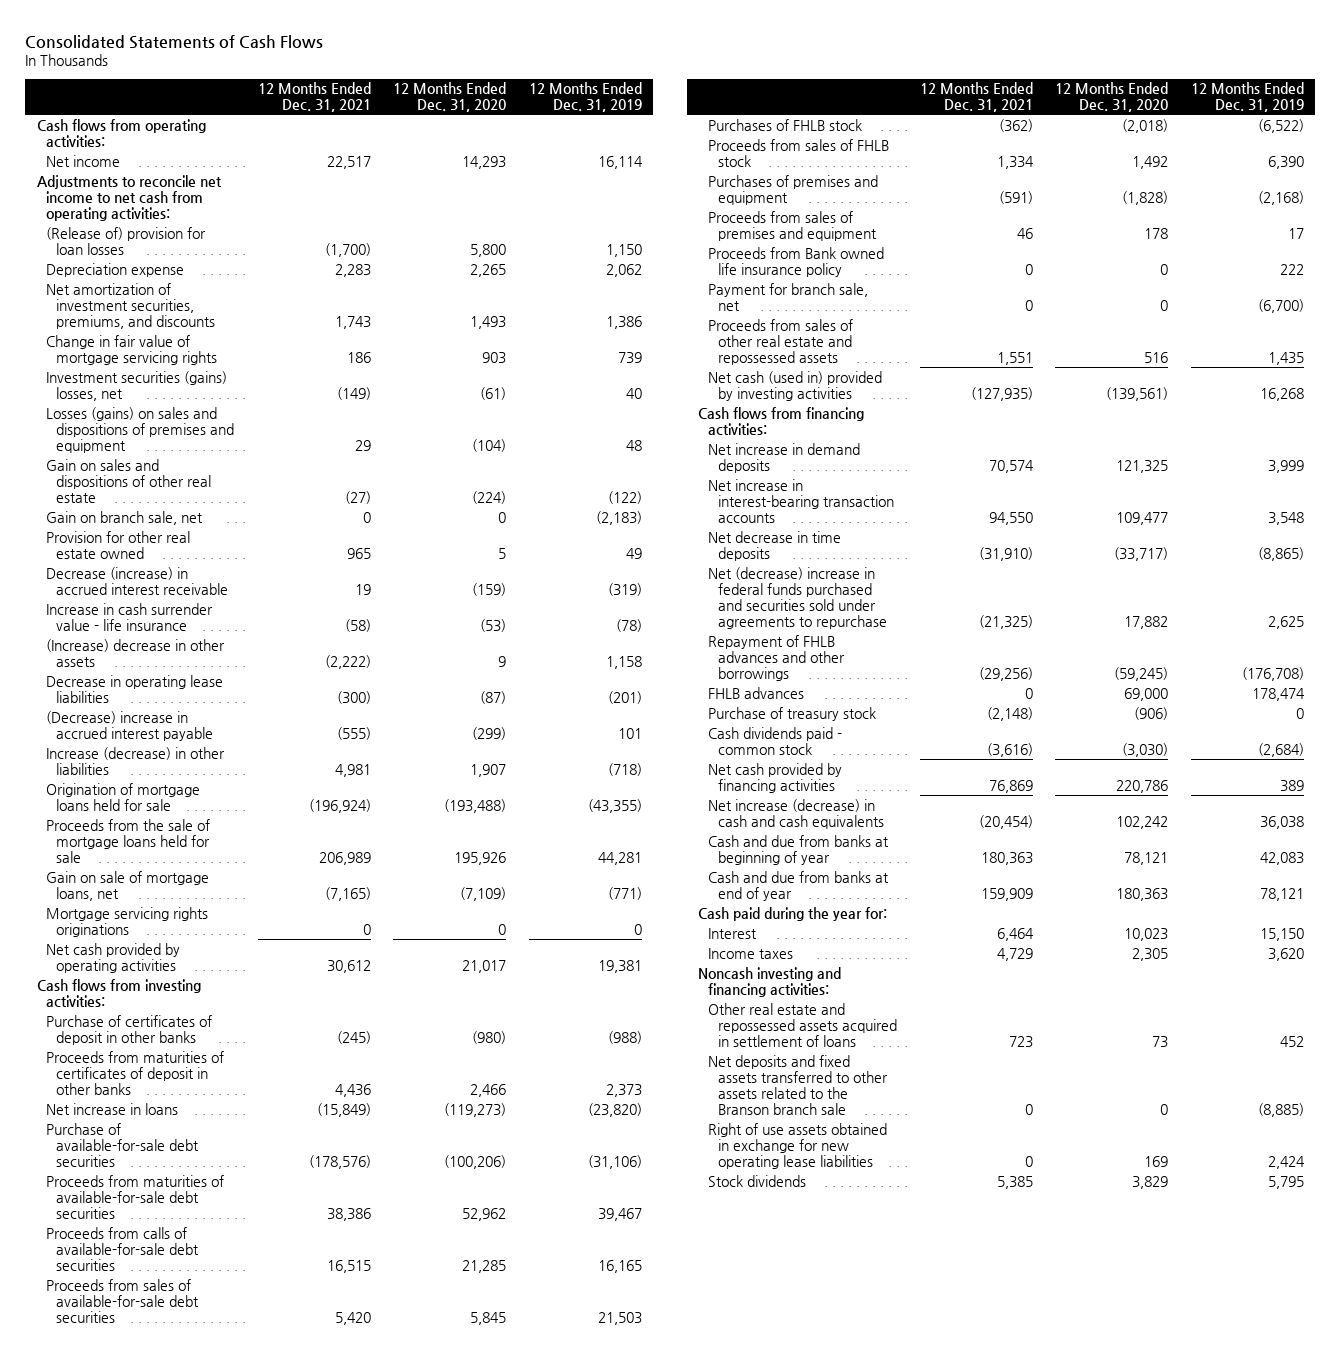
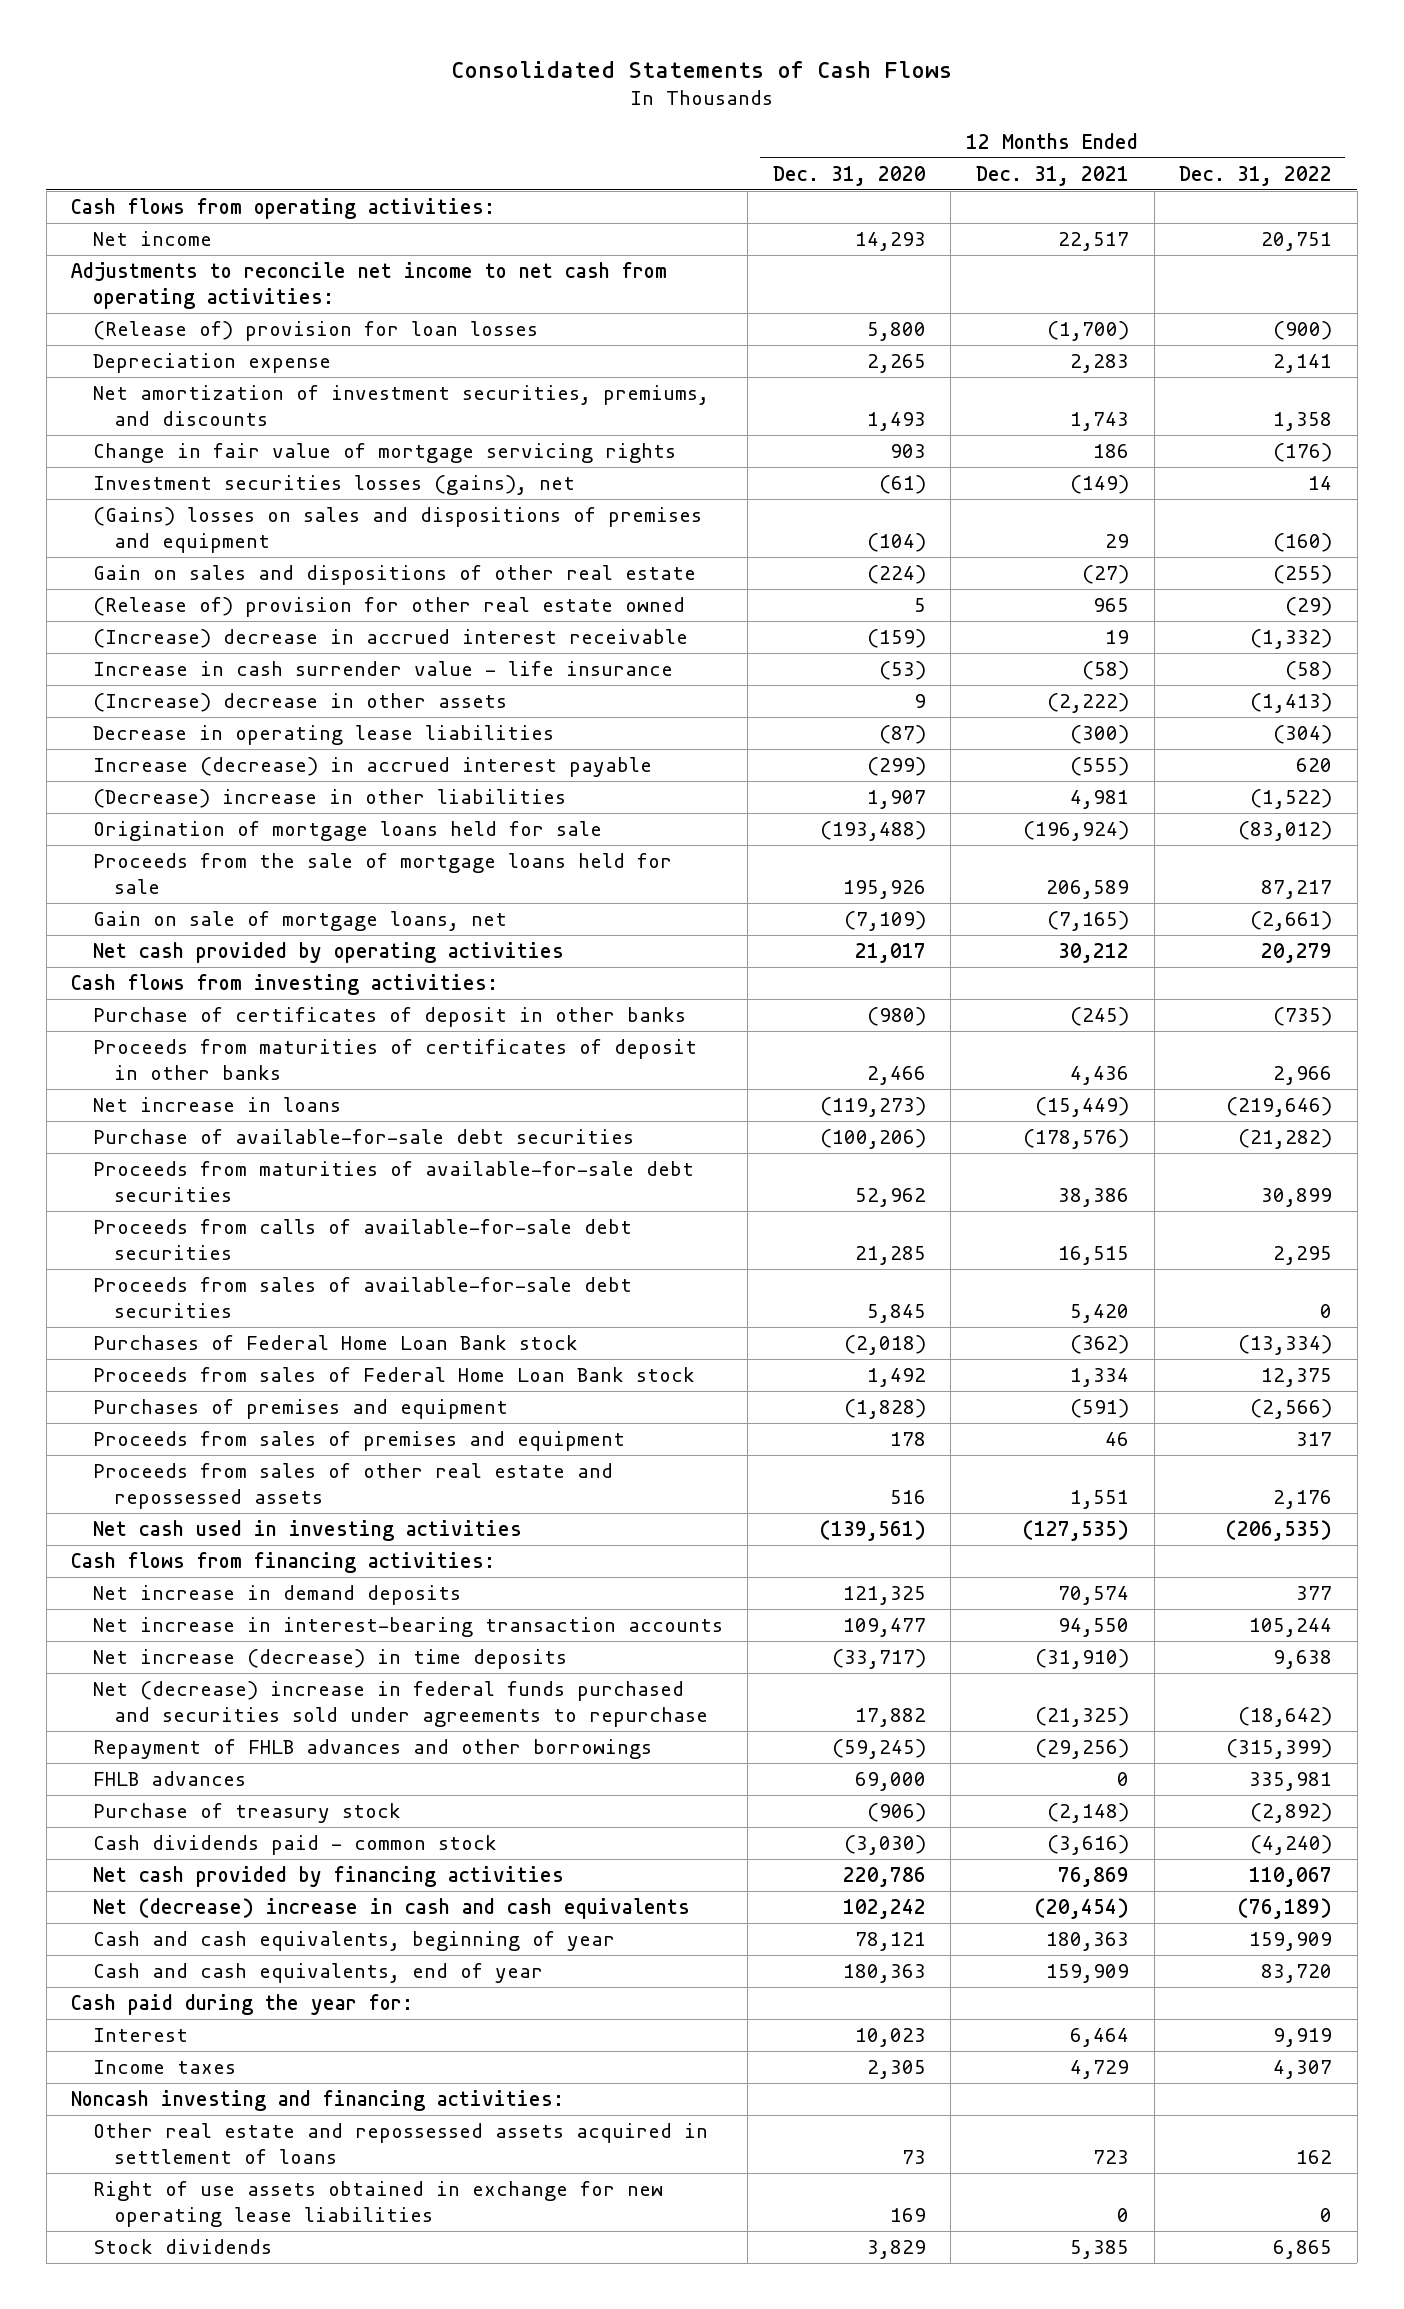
[528,82,642,113] 12 Months Ended Dec. 31, 2019 -> none
none -> [1179,165,1333,186] Dec. 31, 2022
[46,370,228,401] Investment securities (gains) losses, net -> [92,474,575,495] Investment securities losses (gains), net
[46,406,235,453] Losses (gains) on sales and dispositions of premises and equipment -> [92,506,702,554] (Gains) losses on sales and dispositions of premises and equipment
[46,510,204,525] Gain on branch sale, net -> none
[46,530,191,559] Provision for other real estate owned -> [92,596,685,617] (Release of) provision for other real estate owned
[46,566,229,595] Decrease (increase) in accrued interest receivable -> [92,628,688,648] (Increase) decrease in accrued interest receivable
[46,710,214,741] (Decrease) increase in accrued interest payable -> [92,756,652,777] Increase (decrease) in accrued interest payable
[46,746,226,775] Increase (decrease) in other liabilities -> [92,788,566,808] (Decrease) increase in other liabilities
[318,851,371,865] 206,989 -> [1045,880,1129,900] 206,589
[46,906,209,937] Mortgage servicing rights originations -> none
[326,959,371,973] 30,612 -> [1057,942,1129,963] 30,212
[316,1102,371,1117] (15,849) -> [1034,1096,1129,1117] (15,449)
[708,118,863,131] Purchases of FHLB stock -> [92,1334,578,1350] Purchases of Federal Home Loan Bank stock
[708,138,890,167] Proceeds from sales of FHLB stock -> [92,1366,695,1382] Proceeds from sales of Federal Home Loan Bank stock
[708,246,885,277] Proceeds from Bank owned life insurance policy -> none
[708,282,869,311] Payment for branch sale, net -> none
[708,370,883,401] Net cash (used in) provided by investing activities -> [92,1519,522,1541] Net cash used in investing activities
[970,386,1033,401] (127,935) -> [1022,1519,1129,1541] (127,535)
[708,530,842,561] Net decrease in time deposits -> [92,1648,567,1669] Net increase (decrease) in time deposits
[708,798,885,829] Net increase (decrease) in cash and cash equivalents -> [92,1897,690,1919] Net (decrease) increase in cash and cash equivalents
[708,834,890,865] Cash and due from banks at beginning of year -> [92,1930,615,1951] Cash and cash equivalents, beginning of year
[708,870,890,901] Cash and due from banks at end of year -> [92,1962,543,1983] Cash and cash equivalents, end of year
[708,1054,889,1115] Net deposits and fixed assets transferred to other assets related to the Branson branch sale -> none

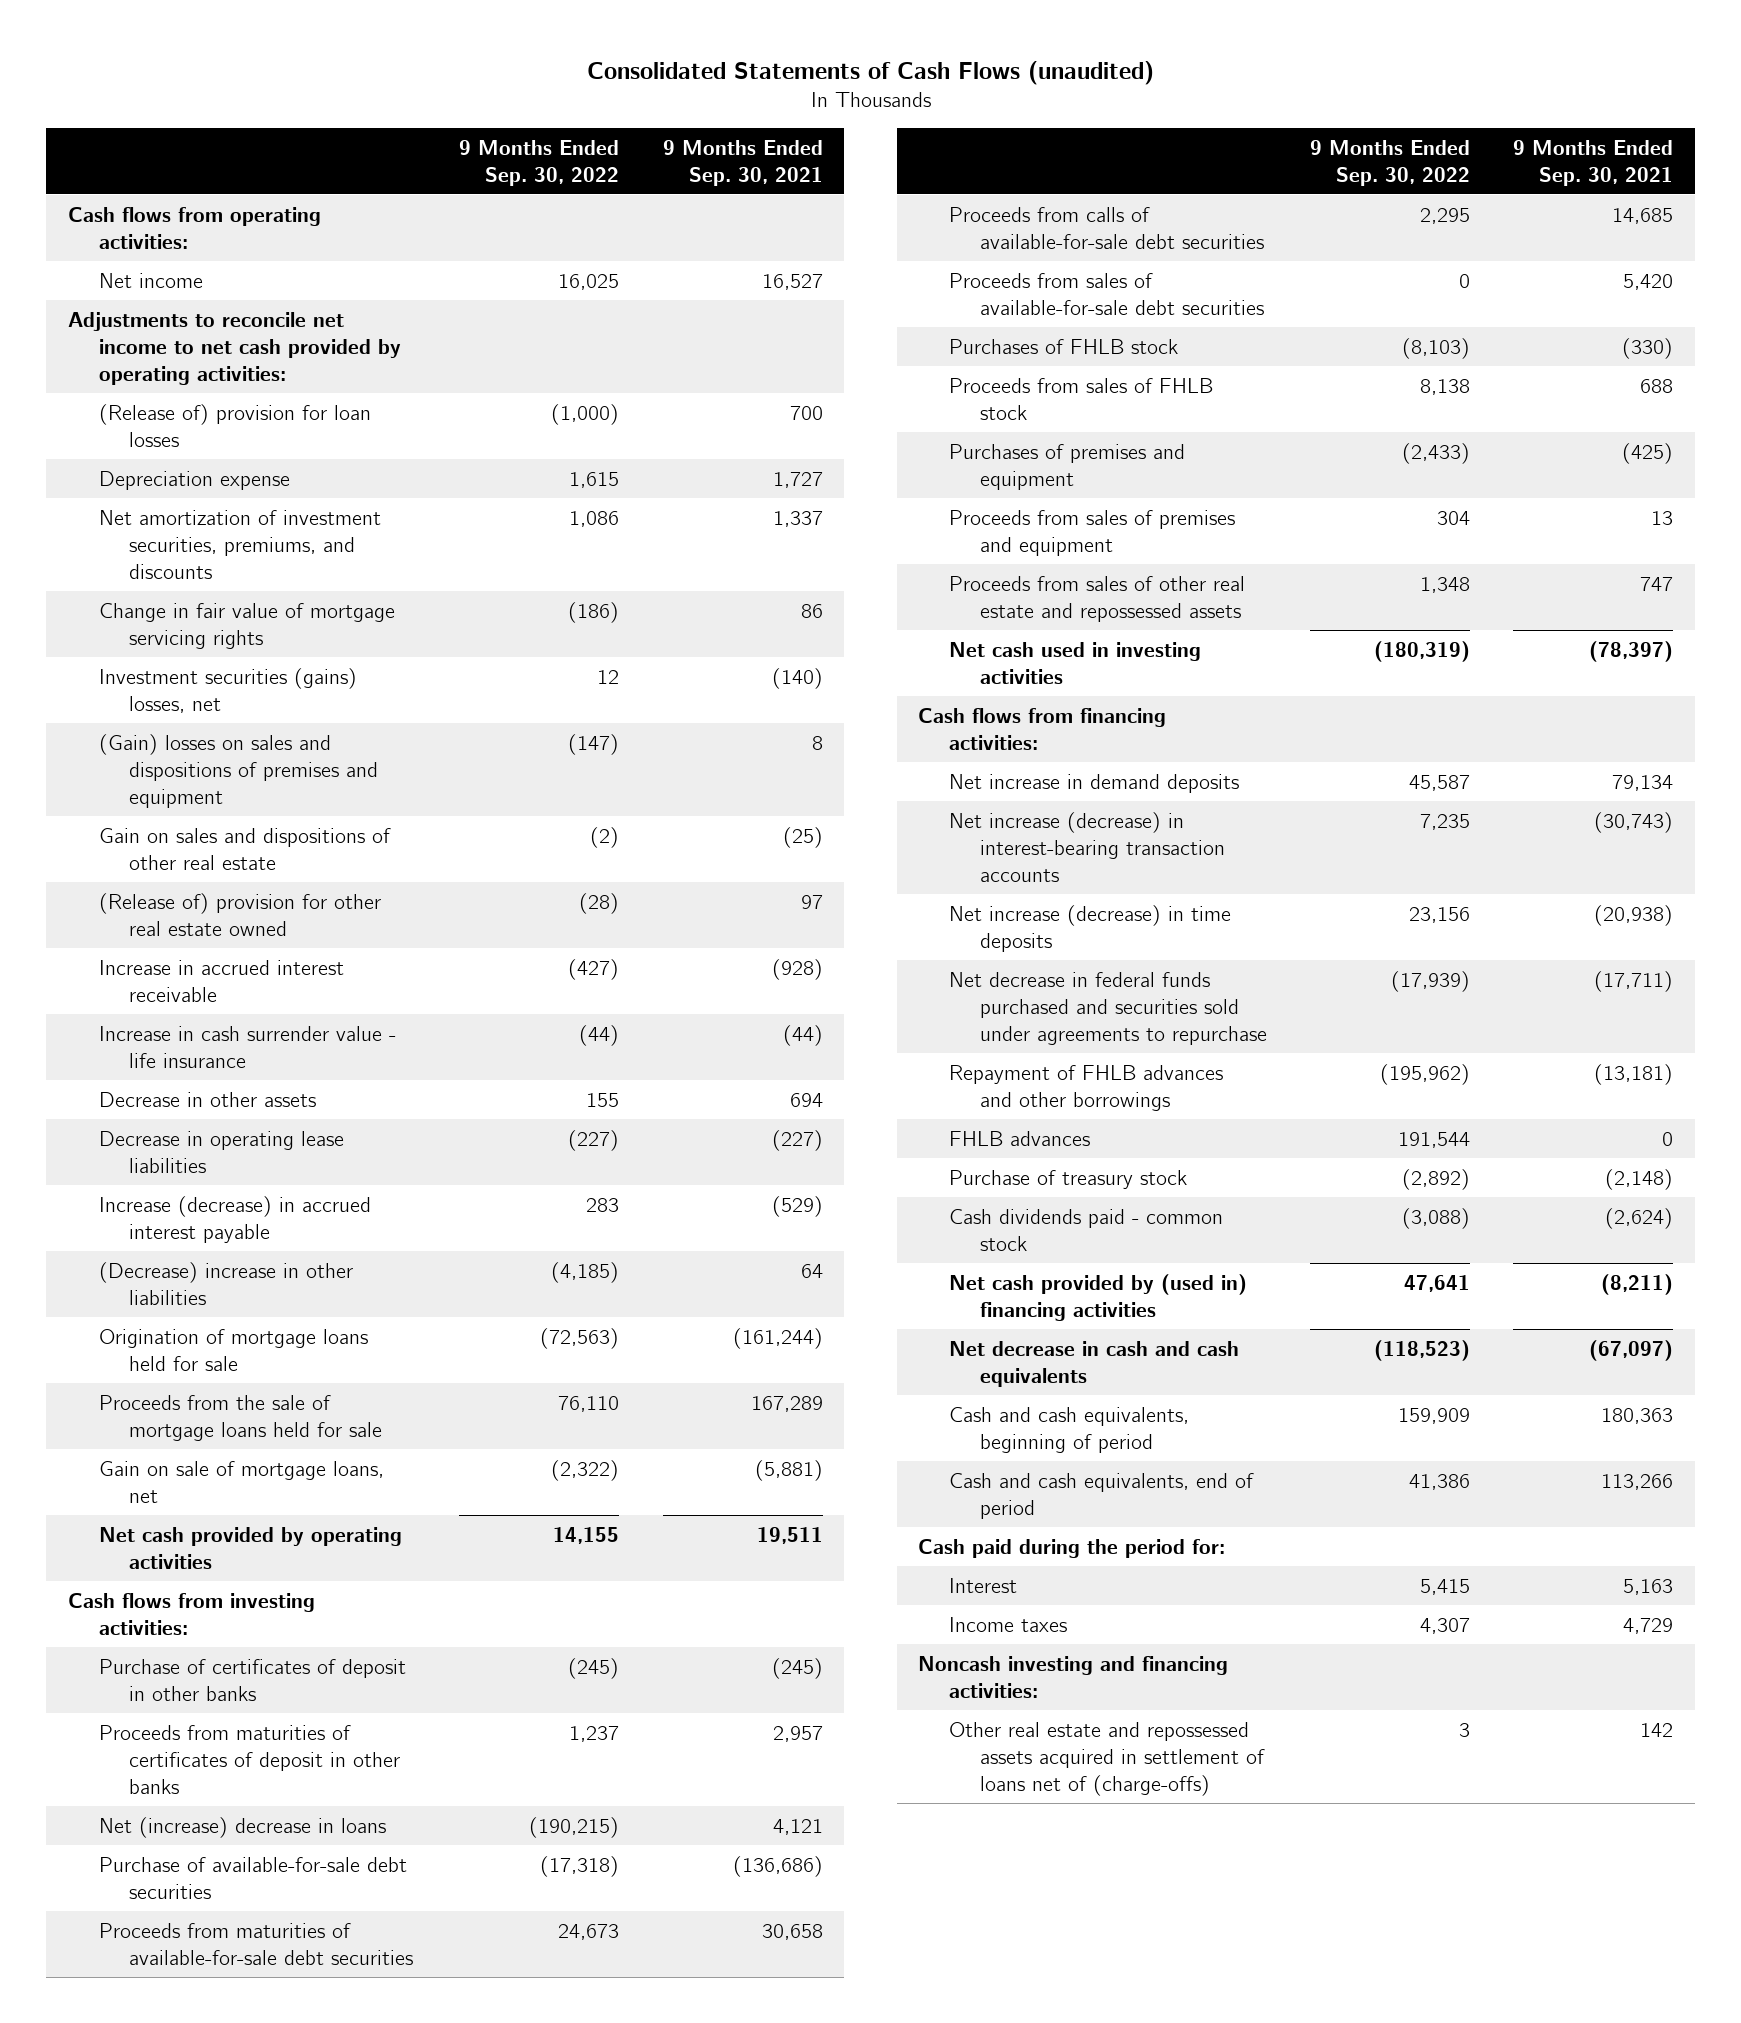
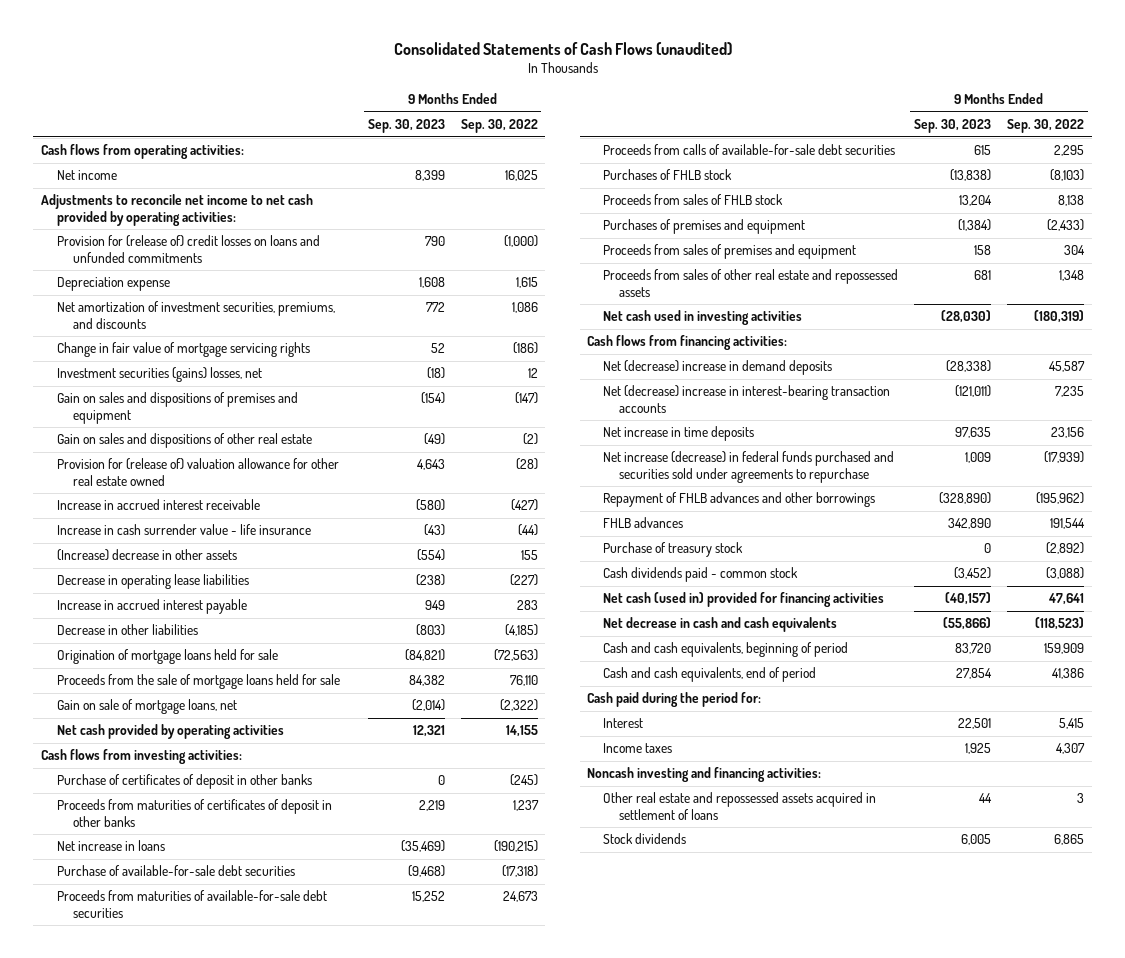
[662,139,823,186] 9 Months Ended Sep. 30, 2021 -> none
none -> [367,119,445,134] Sep. 30, 2023
[98,403,371,447] (Release of) provision for loan losses -> [56,235,320,263] Provision for (release of) credit losses on loans and unfunded commitments
[98,733,379,808] (Gain) losses on sales and dispositions of premises and equipment -> [56,392,298,424] Gain on sales and dispositions of premises and equipment
[98,892,381,936] (Release of) provision for other real estate owned -> [56,458,339,486] Provision for (release of) valuation allowance for other real estate owned
[98,1091,316,1107] Decrease in other assets -> [56,549,237,562] (Increase) decrease in other assets
[98,1195,371,1243] Increase (decrease) in accrued interest payable -> [56,599,247,615] Increase in accrued interest payable
[98,1261,353,1305] (Decrease) increase in other liabilities -> [56,624,198,636] Decrease in other liabilities
[98,1816,386,1838] Net (increase) decrease in loans -> [56,840,165,852] Net increase in loans
[949,272,1264,315] Proceeds from sales of available-for-sale debt securities -> none
[949,773,1240,793] Net increase in demand deposits -> [603,360,833,376] Net (decrease) increase in demand deposits
[949,811,1225,882] Net increase (decrease) in interest-bearing transaction accounts -> [603,385,891,413] Net (decrease) increase in interest-bearing transaction accounts
[949,904,1232,952] Net increase (decrease) in time deposits -> [603,426,755,442] Net increase in time deposits
[949,971,1267,1045] Net decrease in federal funds purchased and securities sold under agreements to repurchase -> [603,451,895,483] Net increase (decrease) in federal funds purchased and securities sold under agreements to repurchase
[949,1273,1248,1321] Net cash provided by (used in) financing activities -> [603,592,885,608] Net cash (used in) provided for financing activities
[949,1721,1265,1796] Other real estate and repossessed assets acquired in settlement of loans net of (charge-offs) -> [603,792,877,820] Other real estate and repossessed assets acquired in settlement of loans
none -> [603,833,687,845] Stock dividends

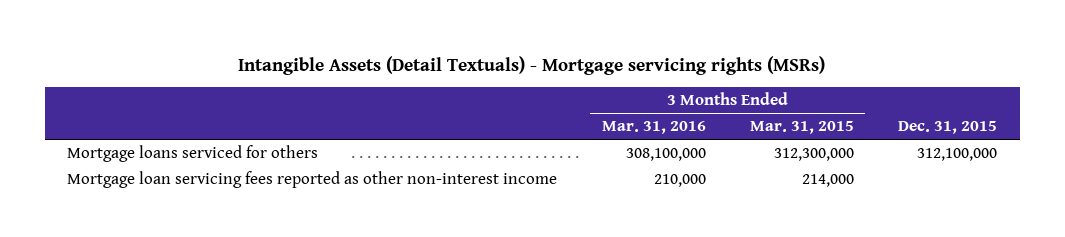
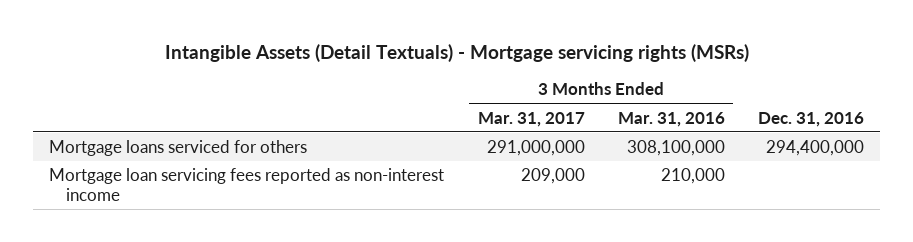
[749,121,854,135] Mar. 31, 2015 -> none
[898,121,998,135] Dec. 31, 2015 -> none
none -> [477,111,585,127] Mar. 31, 2017
none -> [757,111,864,127] Dec. 31, 2016
[67,171,558,189] Mortgage loan servicing fees reported as other non-interest income -> [49,168,445,202] Mortgage loan servicing fees reported as non-interest income

